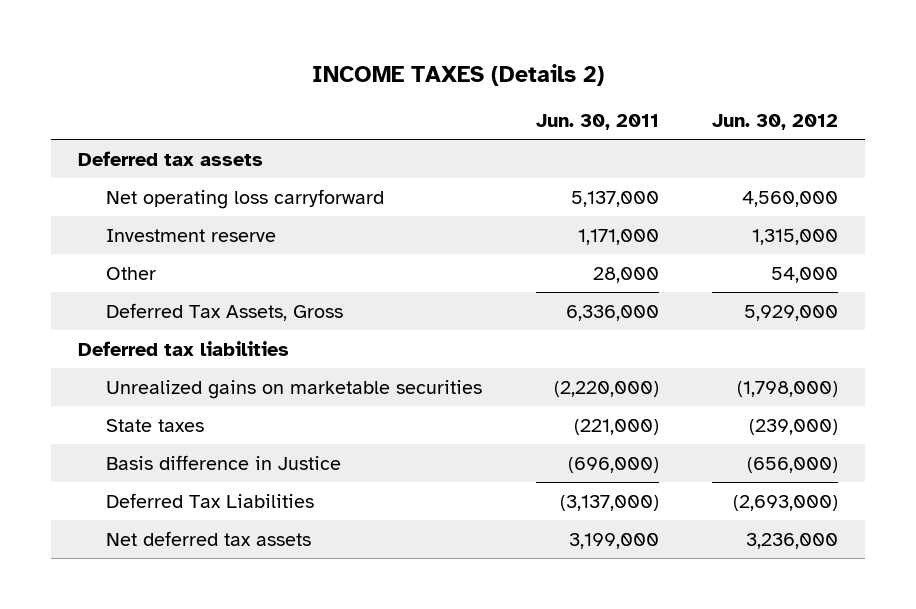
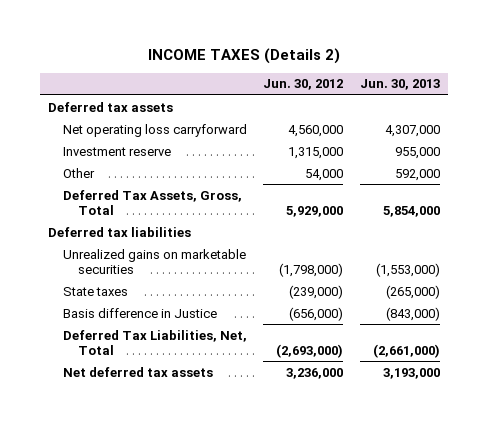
[535,114,659,131] Jun. 30, 2011 -> none
none -> [359,79,440,91] Jun. 30, 2013
[106,302,344,321] Deferred Tax Assets, Gross -> [63,189,243,215] Deferred Tax Assets, Gross, Total
[106,492,315,508] Deferred Tax Liabilities -> [63,329,248,355] Deferred Tax Liabilities, Net, Total

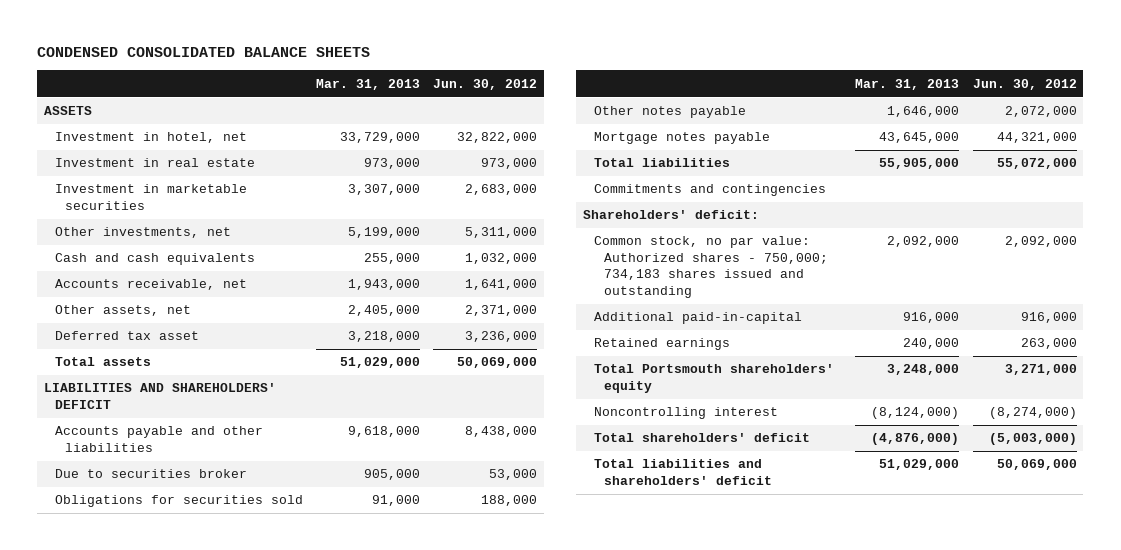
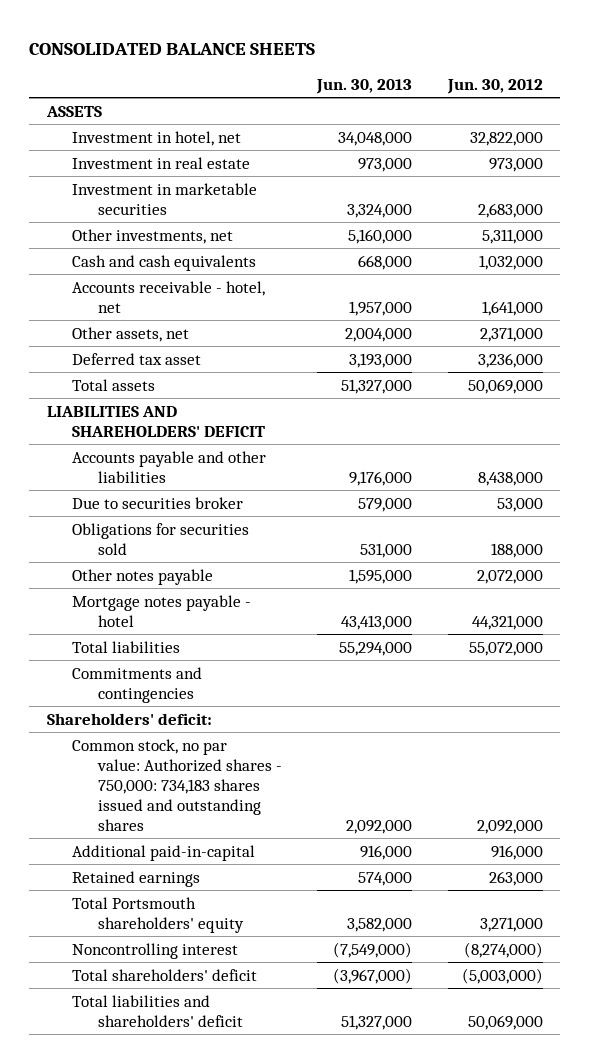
[37,47,371,58] CONDENSED CONSOLIDATED BALANCE SHEETS -> [29,42,316,55] CONSOLIDATED BALANCE SHEETS
[316,78,421,90] Mar. 31, 2013 -> none
none -> [316,78,413,94] Jun. 30, 2013
[54,279,247,291] Accounts receivable, net -> [72,280,266,313] Accounts receivable - hotel, net
[593,132,770,145] Mortgage notes payable -> [72,594,252,627] Mortgage notes payable - hotel
[593,236,829,298] Common stock, no par value: Authorized shares - 750,000; 734,183 shares issued and outstanding -> [72,738,283,831] Common stock, no par value: Authorized shares - 750,000: 734,183 shares issued and outstanding shares

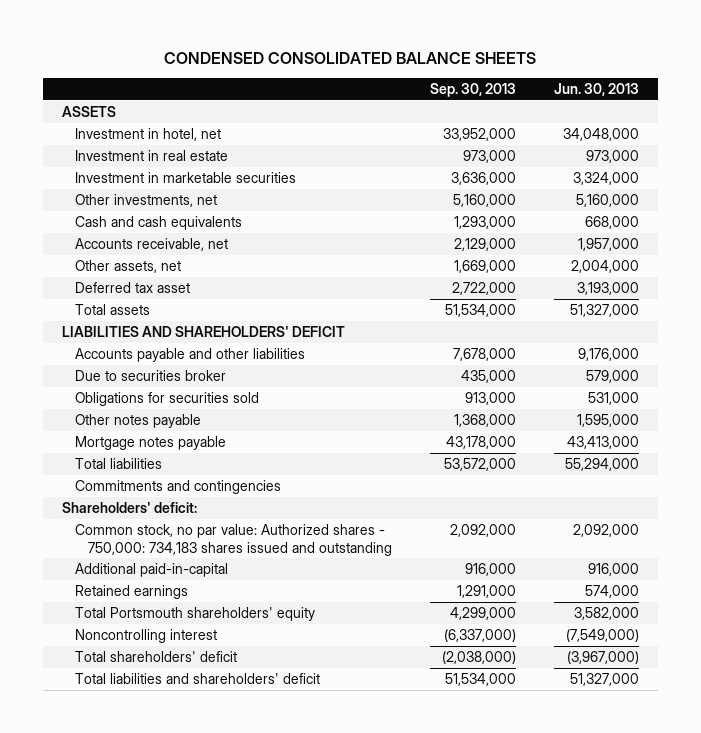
[29,42,316,55] CONSOLIDATED BALANCE SHEETS -> [164,52,537,65] CONDENSED CONSOLIDATED BALANCE SHEETS
[446,78,543,94] Jun. 30, 2012 -> none
none -> [430,82,517,97] Sep. 30, 2013
[72,280,266,313] Accounts receivable - hotel, net -> [74,237,228,251] Accounts receivable, net
[72,594,252,627] Mortgage notes payable - hotel -> [74,435,226,450] Mortgage notes payable
[72,738,283,831] Common stock, no par value: Authorized shares - 750,000: 734,183 shares issued and outstanding shares -> [74,523,392,556] Common stock, no par value: Authorized shares - 750,000: 734,183 shares issued and outstanding

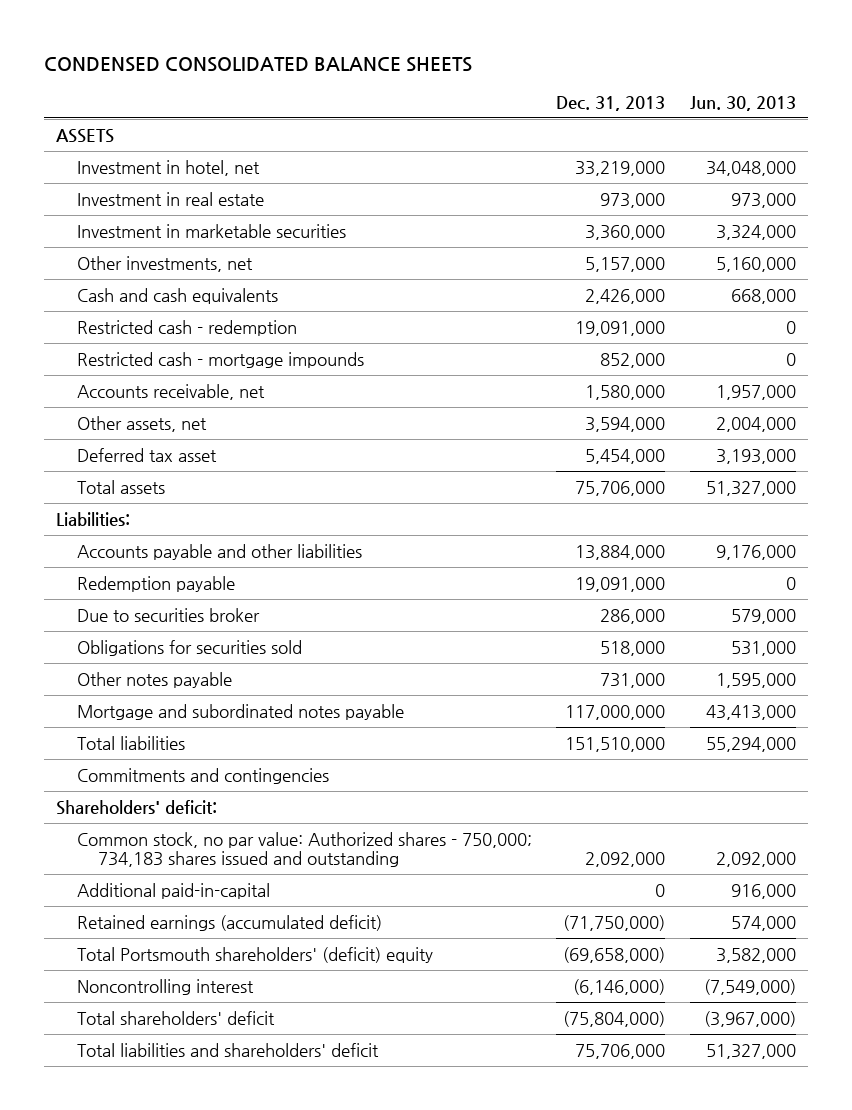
[430,82,517,97] Sep. 30, 2013 -> none
none -> [556,95,666,111] Dec. 31, 2013
none -> [77,319,298,336] Restricted cash - redemption
none -> [77,351,365,368] Restricted cash - mortgage impounds
[61,325,345,337] LIABILITIES AND SHAREHOLDERS' DEFICIT -> none
none -> [56,511,131,526] Liabilities:
none -> [77,575,236,592] Redemption payable
[74,435,226,450] Mortgage notes payable -> [77,703,405,720] Mortgage and subordinated notes payable
[74,523,392,556] Common stock, no par value: Authorized shares - 750,000: 734,183 shares issued and outstanding -> [77,831,533,867] Common stock, no par value: Authorized shares - 750,000; 734,183 shares issued and outstanding
[74,584,188,599] Retained earnings -> [77,914,383,931] Retained earnings (accumulated deficit)
[74,606,315,621] Total Portsmouth shareholders' equity -> [77,946,434,963] Total Portsmouth shareholders' (deficit) equity

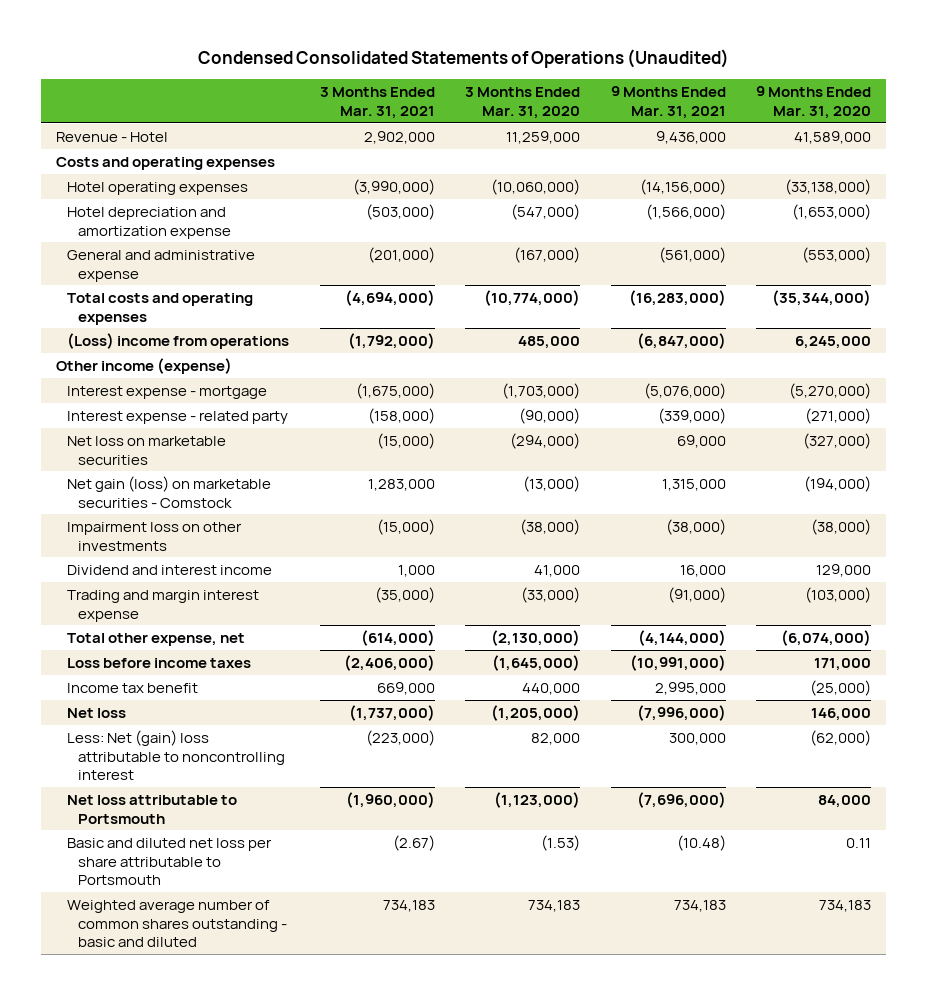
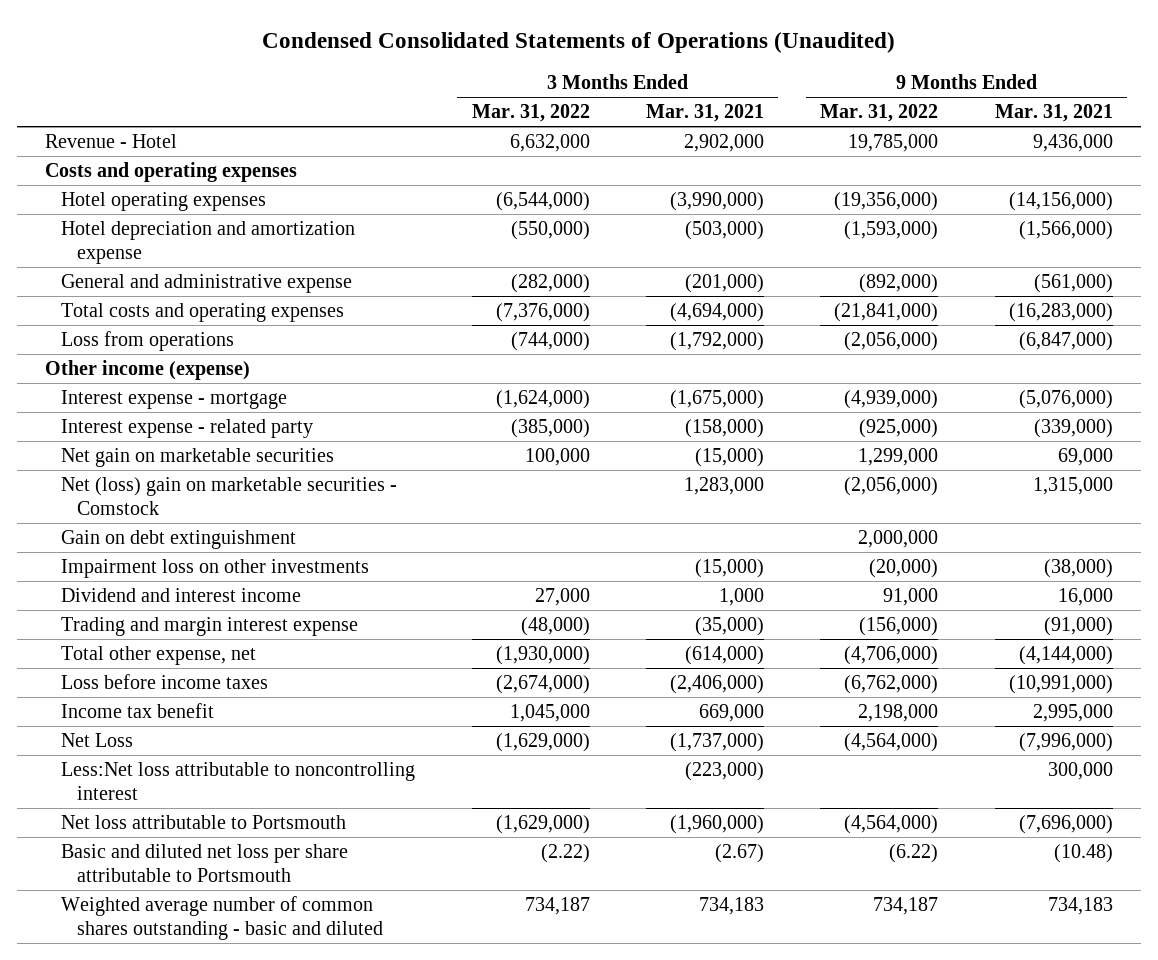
[465,86,581,119] 3 Months Ended Mar. 31, 2020 -> none
[756,85,872,119] 9 Months Ended Mar. 31, 2020 -> none
none -> [471,104,590,123] Mar. 31, 2022
none -> [820,104,939,123] Mar. 31, 2022
[67,332,290,349] (Loss) income from operations -> [61,331,235,352] Loss from operations
[67,435,227,465] Net loss on marketable securities -> [61,448,335,468] Net gain on marketable securities
[67,475,272,508] Net gain (loss) on marketable securities - Comstock -> [61,477,398,516] Net (loss) gain on marketable securities - Comstock
none -> [61,530,297,550] Gain on debt extinguishment
[67,707,127,718] Net loss -> [61,733,134,748] Net Loss
[67,729,286,781] Less: Net (gain) loss attributable to noncontrolling interest -> [61,762,416,801] Less:Net loss attributable to noncontrolling interest

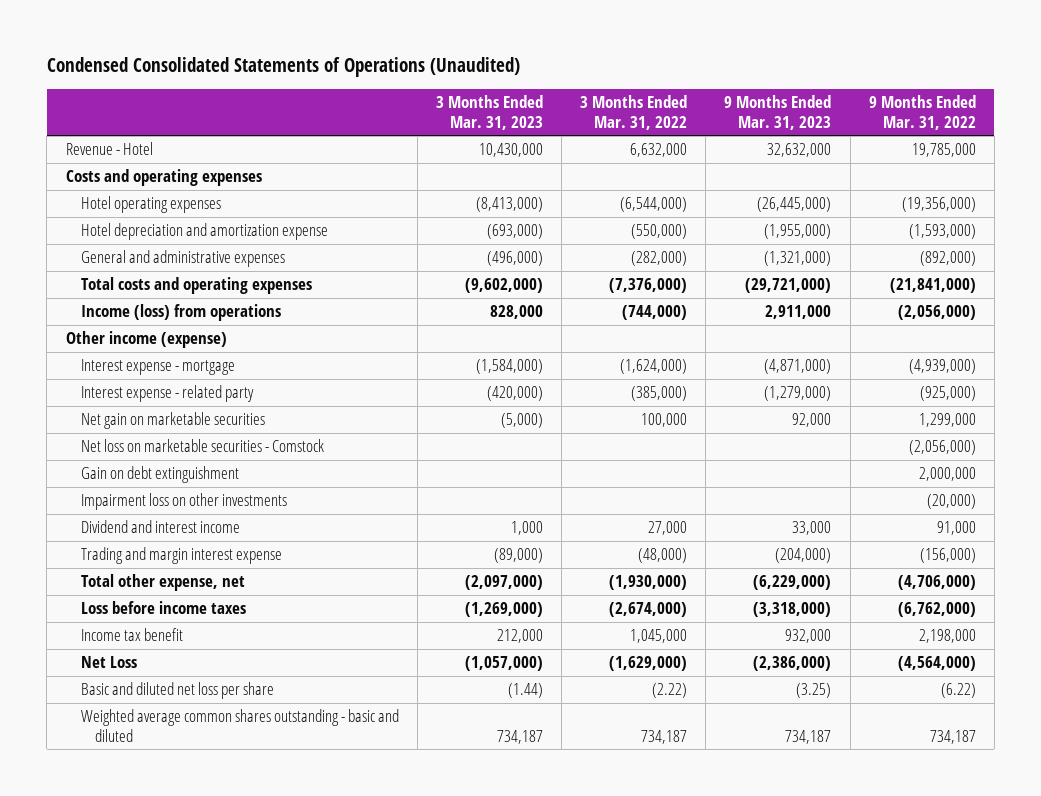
[645,104,764,123] Mar. 31, 2021 -> none
[994,104,1113,123] Mar. 31, 2021 -> none
none -> [435,94,543,130] 3 Months Ended Mar. 31, 2023
none -> [724,94,832,130] 9 Months Ended Mar. 31, 2023
[61,274,353,294] General and administrative expense -> [80,250,285,268] General and administrative expenses
[61,331,235,352] Loss from operations -> [80,304,281,322] Income (loss) from operations
[61,477,398,516] Net (loss) gain on marketable securities - Comstock -> [80,439,324,453] Net loss on marketable securities - Comstock
[61,762,416,801] Less:Net loss attributable to noncontrolling interest -> none
[61,815,347,830] Net loss attributable to Portsmouth -> none
[61,844,349,883] Basic and diluted net loss per share attributable to Portsmouth -> [80,682,274,700] Basic and diluted net loss per share
[61,896,383,941] Weighted average number of common shares outstanding - basic and diluted -> [80,709,399,742] Weighted average common shares outstanding - basic and diluted

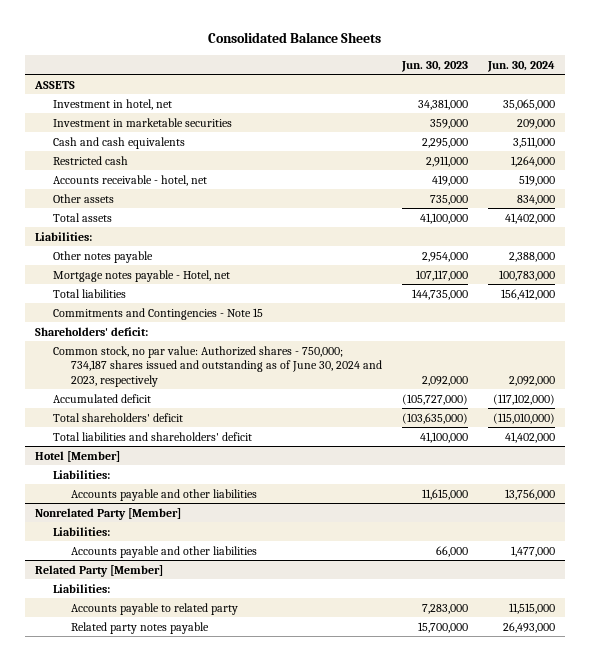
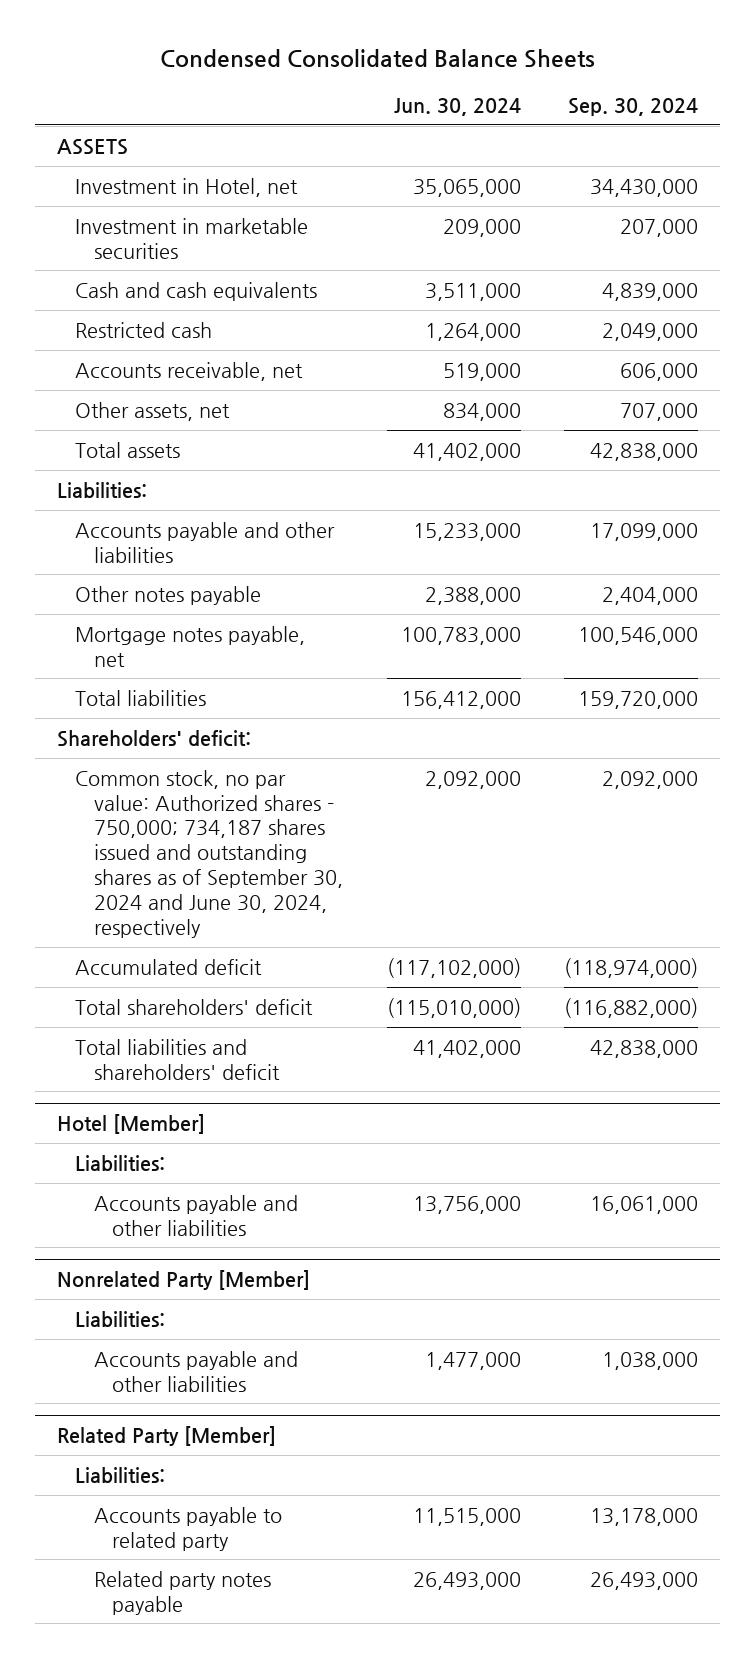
[208,32,382,44] Consolidated Balance Sheets -> [159,48,595,68] Condensed Consolidated Balance Sheets
[401,60,469,72] Jun. 30, 2023 -> none
none -> [568,97,699,116] Sep. 30, 2024
[53,98,173,110] Investment in hotel, net -> [75,177,299,197] Investment in Hotel, net
[53,174,208,186] Accounts receivable - hotel, net -> [75,361,304,381] Accounts receivable, net
[53,193,115,203] Other assets -> [75,401,231,421] Other assets, net
none -> [75,521,336,563] Accounts payable and other liabilities
[53,269,231,282] Mortgage notes payable - Hotel, net -> [75,625,306,667] Mortgage notes payable, net
[53,307,264,320] Commitments and Contingencies - Note 15 -> none
[53,345,383,387] Common stock, no par value: Authorized shares - 750,000; 734,187 shares issued and outstanding as of June 30, 2024 and 2023, respectively -> [75,769,343,939] Common stock, no par value: Authorized shares - 750,000; 734,187 shares issued and outstanding shares as of September 30, 2024 and June 30, 2024, respectively

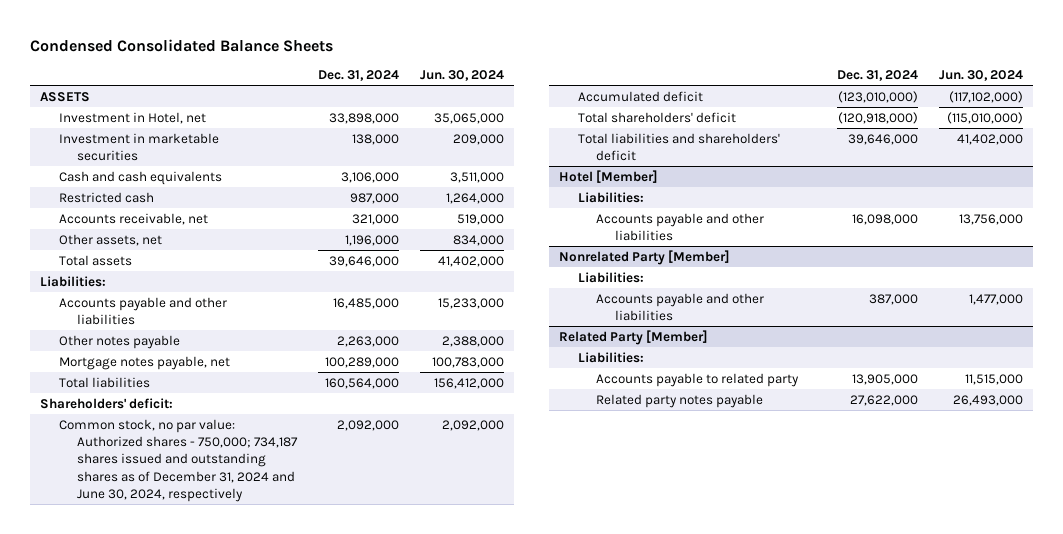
[568,97,699,116] Sep. 30, 2024 -> none
none -> [318,70,400,82] Dec. 31, 2024
[75,769,343,939] Common stock, no par value: Authorized shares - 750,000; 734,187 shares issued and outstanding shares as of September 30, 2024 and June 30, 2024, respectively -> [58,418,299,502] Common stock, no par value: Authorized shares - 750,000; 734,187 shares issued and outstanding shares as of December 31, 2024 and June 30, 2024, respectively

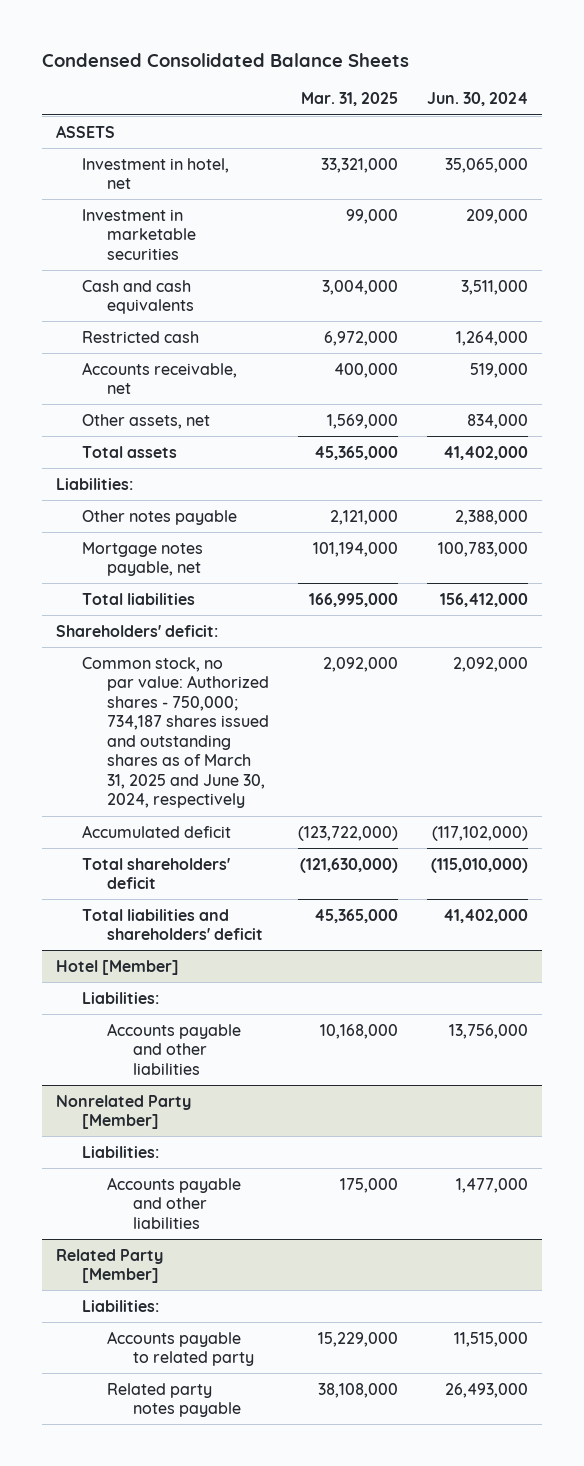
[318,70,400,82] Dec. 31, 2024 -> none
none -> [300,92,398,107] Mar. 31, 2025
[58,111,206,124] Investment in Hotel, net -> [81,157,229,190] Investment in hotel, net
[58,296,227,325] Accounts payable and other liabilities -> none
[58,418,299,502] Common stock, no par value: Authorized shares - 750,000; 734,187 shares issued and outstanding shares as of December 31, 2024 and June 30, 2024, respectively -> [81,656,270,809] Common stock, no par value: Authorized shares - 750,000; 734,187 shares issued and outstanding shares as of March 31, 2025 and June 30, 2024, respectively

